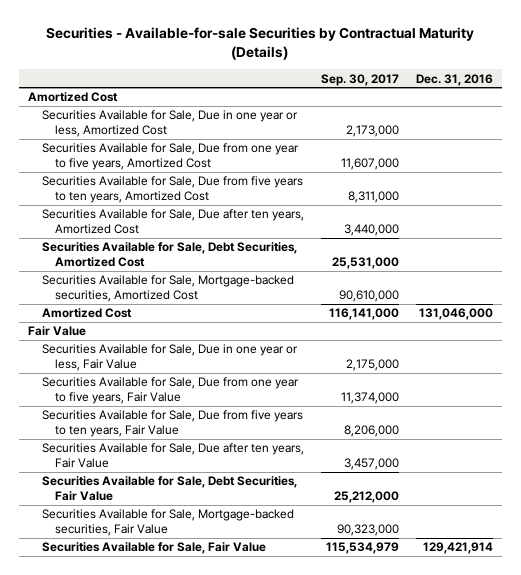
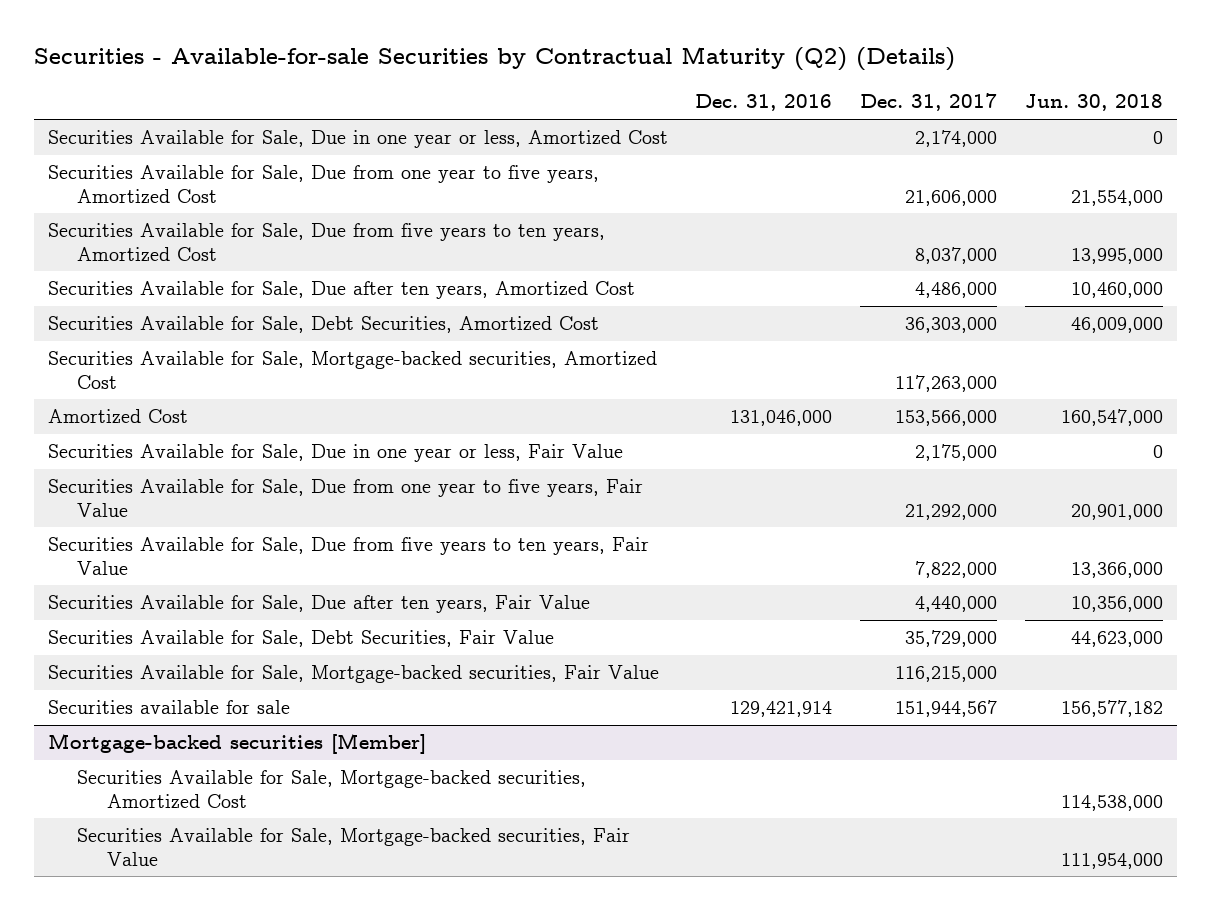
[46,26,475,60] Securities - Available-for-sale Securities by Contractual Maturity (Details) -> [33,47,955,72] Securities - Available-for-sale Securities by Contractual Maturity (Q2) (Details)
[320,73,399,86] Sep. 30, 2017 -> none
none -> [860,93,998,112] Dec. 31, 2017
none -> [1024,94,1163,112] Jun. 30, 2018
[27,92,118,103] Amortized Cost -> none
[27,326,86,337] Fair Value -> none
[41,542,266,555] Securities Available for Sale, Fair Value -> [47,700,290,715] Securities available for sale
none -> [47,733,426,755] Mortgage-backed securities [Member]
none -> [77,770,587,809] Securities Available for Sale, Mortgage-backed securities, Amortized Cost
none -> [77,828,631,866] Securities Available for Sale, Mortgage-backed securities, Fair Value

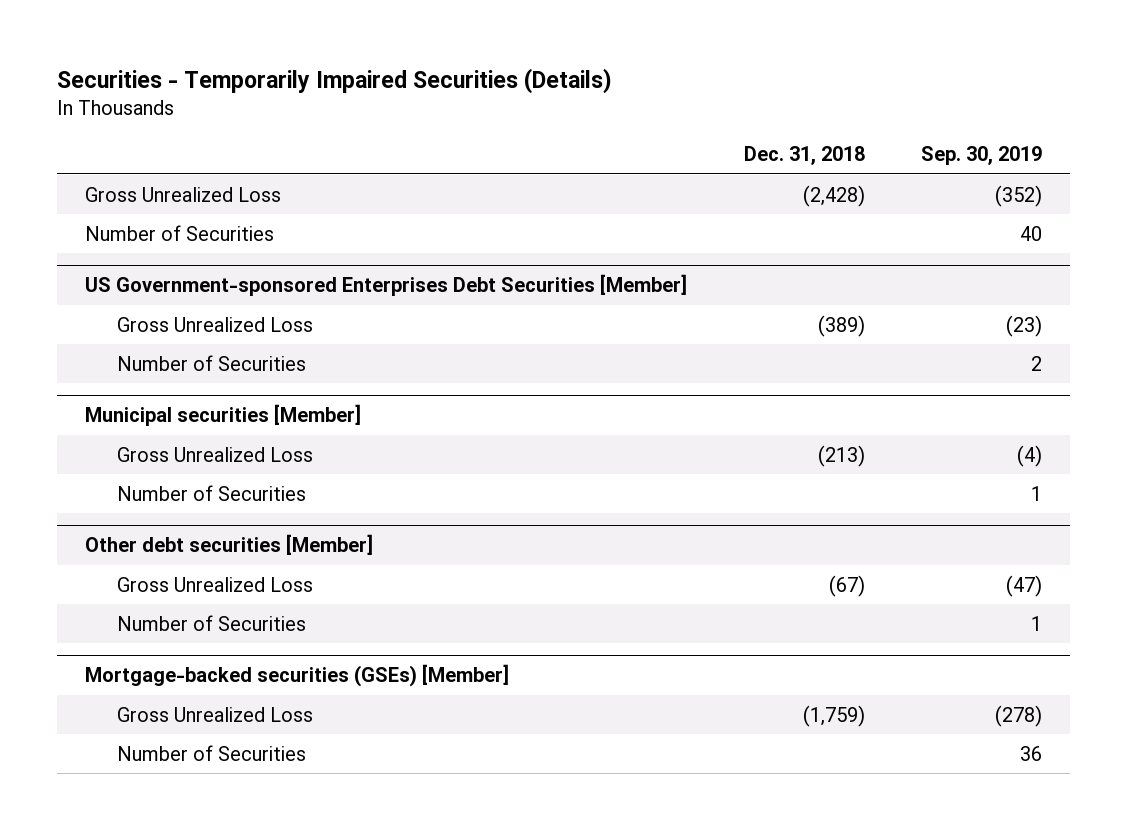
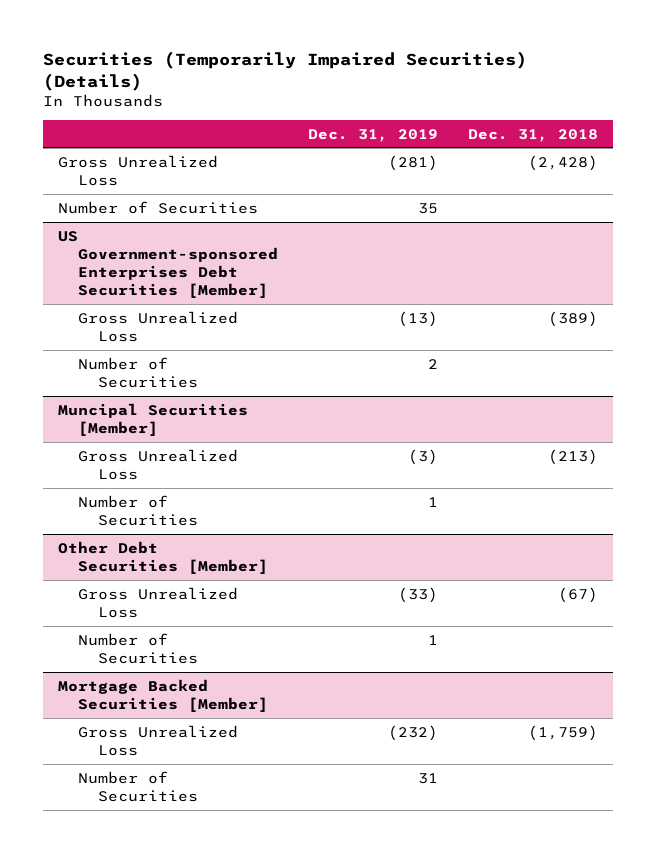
[57,68,613,95] Securities - Temporarily Impaired Securities (Details) -> [43,51,528,91] Securities (Temporarily Impaired Securities) (Details)
[921,146,1043,166] Sep. 30, 2019 -> none
none -> [307,128,438,142] Dec. 31, 2019
[85,404,362,427] Municipal securities [Member] -> [58,402,249,436] Muncipal Securities [Member]
[85,534,374,556] Other debt securities [Member] -> [58,540,269,574] Other Debt Securities [Member]
[85,664,510,688] Mortgage-backed securities (GSEs) [Member] -> [58,678,269,712] Mortgage Backed Securities [Member]

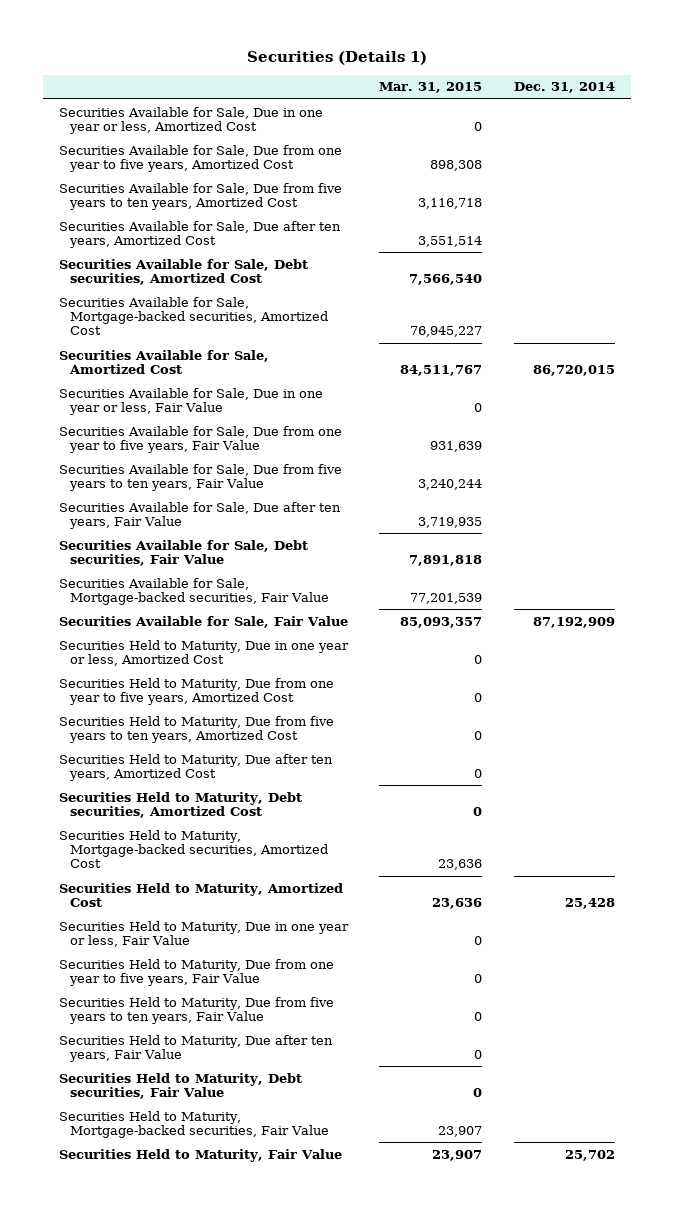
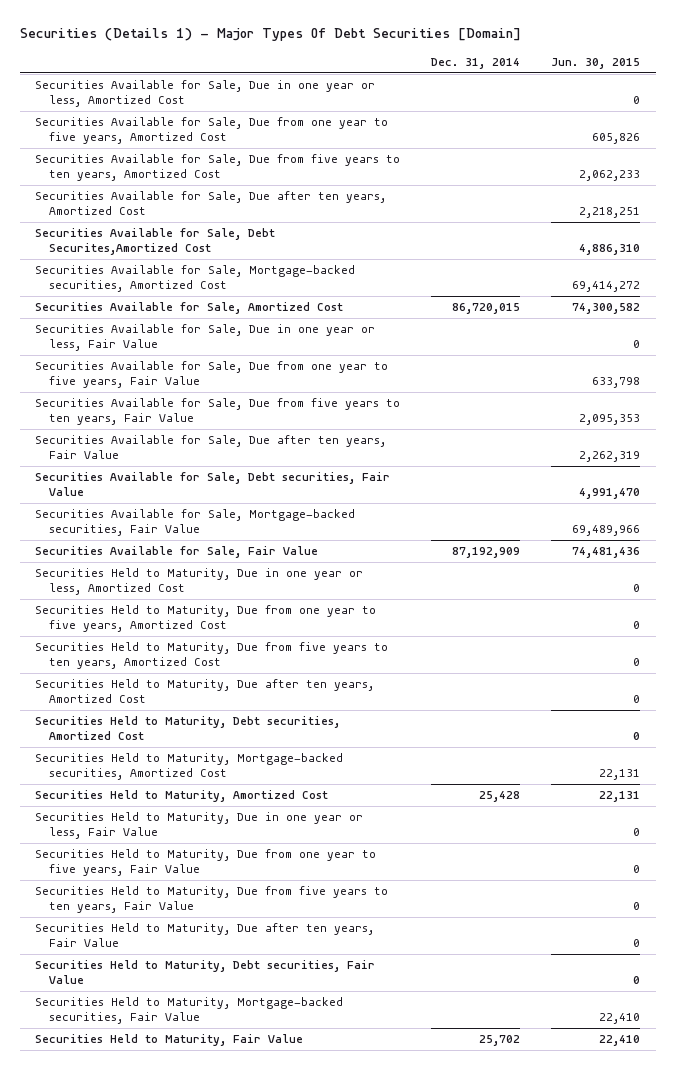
[246,51,427,66] Securities (Details 1) -> [19,28,521,42] Securities (Details 1) - Major Types Of Debt Securities [Domain]
[379,82,483,94] Mar. 31, 2015 -> none
none -> [551,57,641,69] Jun. 30, 2015
[58,258,308,285] Securities Available for Sale, Debt securities, Amortized Cost -> [35,228,276,255] Securities Available for Sale, Debt Securites,Amortized Cost

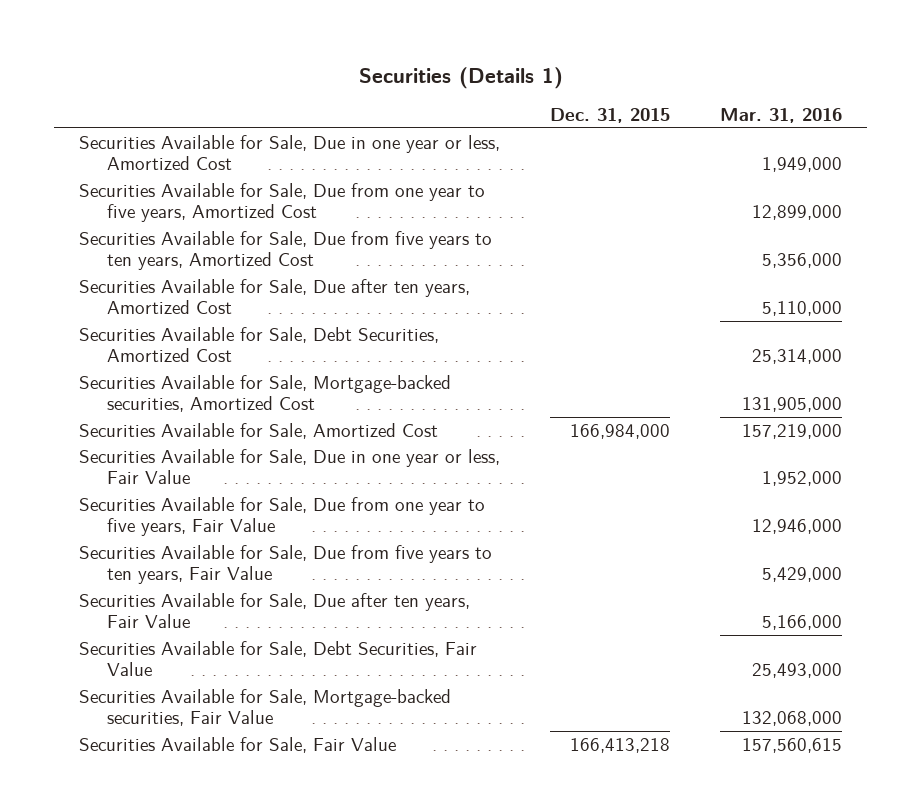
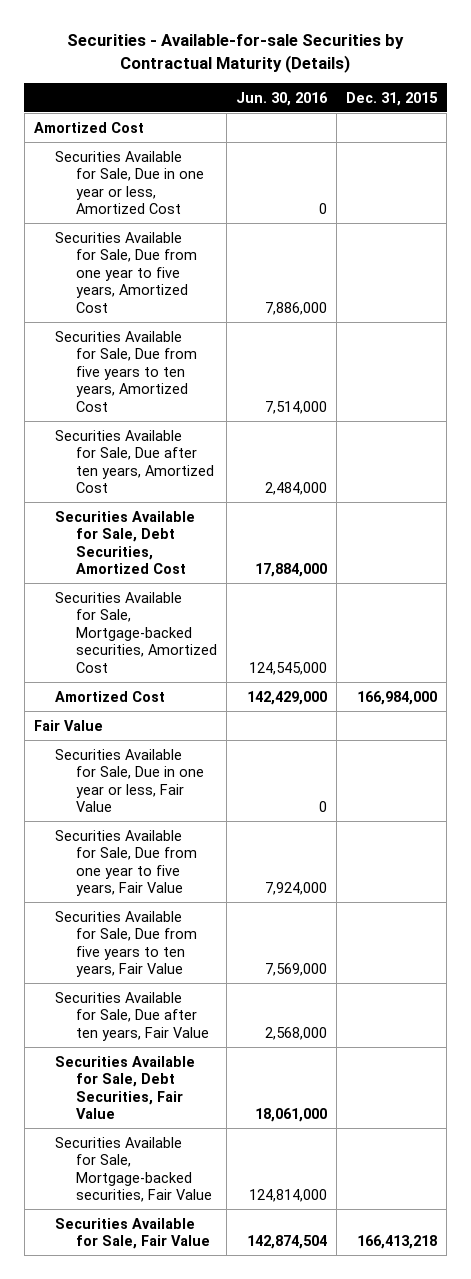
[358,66,563,89] Securities (Details 1) -> [67,34,405,73] Securities - Available-for-sale Securities by Contractual Maturity (Details)
[719,107,842,123] Mar. 31, 2016 -> none
none -> [235,91,328,106] Jun. 30, 2016
none -> [33,121,144,133] Amortized Cost
[79,422,439,439] Securities Available for Sale, Amortized Cost -> [54,690,165,702] Amortized Cost
none -> [33,719,103,731] Fair Value

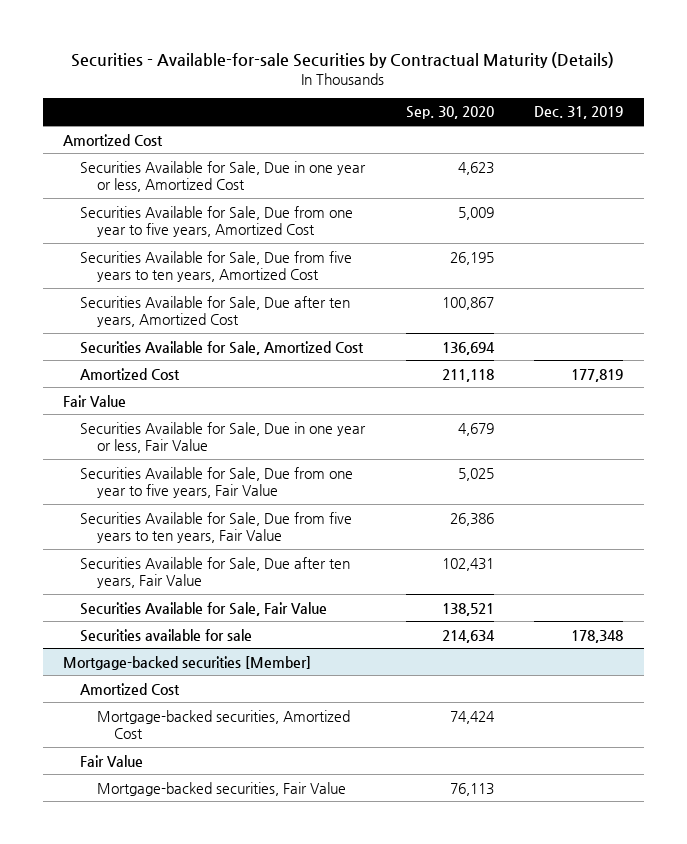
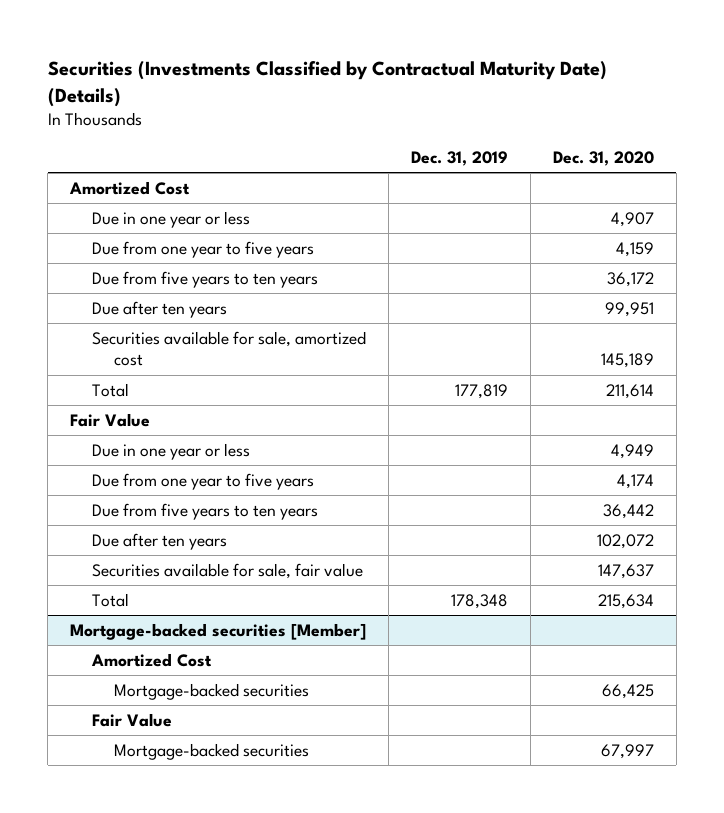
[71,51,615,68] Securities - Available-for-sale Securities by Contractual Maturity (Details) -> [47,60,607,107] Securities (Investments Classified by Contractual Maturity Date) (Details)
[405,106,494,120] Sep. 30, 2020 -> none
none -> [553,150,655,166] Dec. 31, 2020
[80,160,367,193] Securities Available for Sale, Due in one year or less, Amortized Cost -> [92,210,251,228] Due in one year or less
[80,205,354,238] Securities Available for Sale, Due from one year to five years, Amortized Cost -> [92,240,315,258] Due from one year to five years
[80,250,353,283] Securities Available for Sale, Due from five years to ten years, Amortized Cost -> [92,270,319,288] Due from five years to ten years
[80,295,351,328] Securities Available for Sale, Due after ten years, Amortized Cost -> [92,300,228,318] Due after ten years
[80,340,365,355] Securities Available for Sale, Amortized Cost -> [92,330,367,367] Securities available for sale, amortized cost
[80,367,181,380] Amortized Cost -> [92,382,130,397] Total
[80,421,367,454] Securities Available for Sale, Due in one year or less, Fair Value -> [92,442,251,460] Due in one year or less
[80,466,354,499] Securities Available for Sale, Due from one year to five years, Fair Value -> [92,472,315,490] Due from one year to five years
[80,511,353,544] Securities Available for Sale, Due from five years to ten years, Fair Value -> [92,502,319,520] Due from five years to ten years
[80,556,351,589] Securities Available for Sale, Due after ten years, Fair Value -> [92,532,228,550] Due after ten years
[80,601,328,616] Securities Available for Sale, Fair Value -> [92,562,364,579] Securities available for sale, fair value
[80,628,253,642] Securities available for sale -> [92,592,130,607] Total
[96,709,350,740] Mortgage-backed securities, Amortized Cost -> [113,682,309,700] Mortgage-backed securities
[96,781,346,796] Mortgage-backed securities, Fair Value -> [113,742,309,760] Mortgage-backed securities

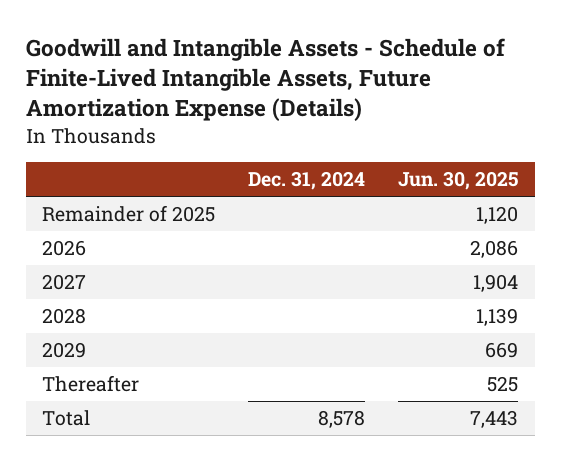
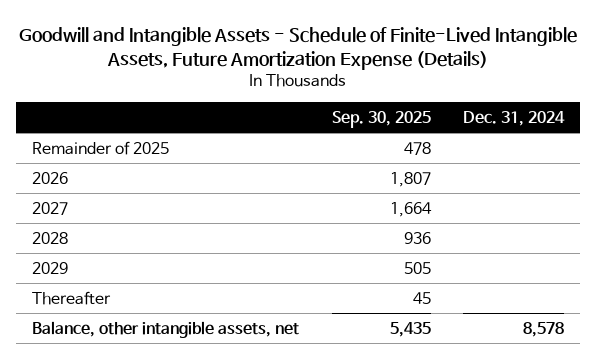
[398,171,519,191] Jun. 30, 2025 -> none
none -> [331,110,431,128] Sep. 30, 2025
[42,410,91,427] Total -> [32,320,300,338] Balance, other intangible assets, net

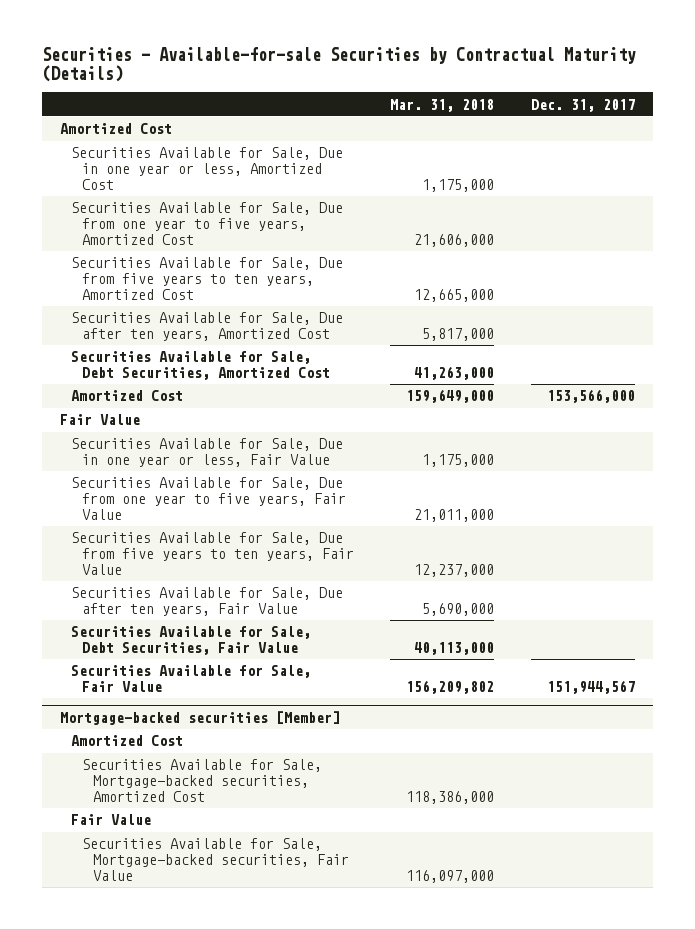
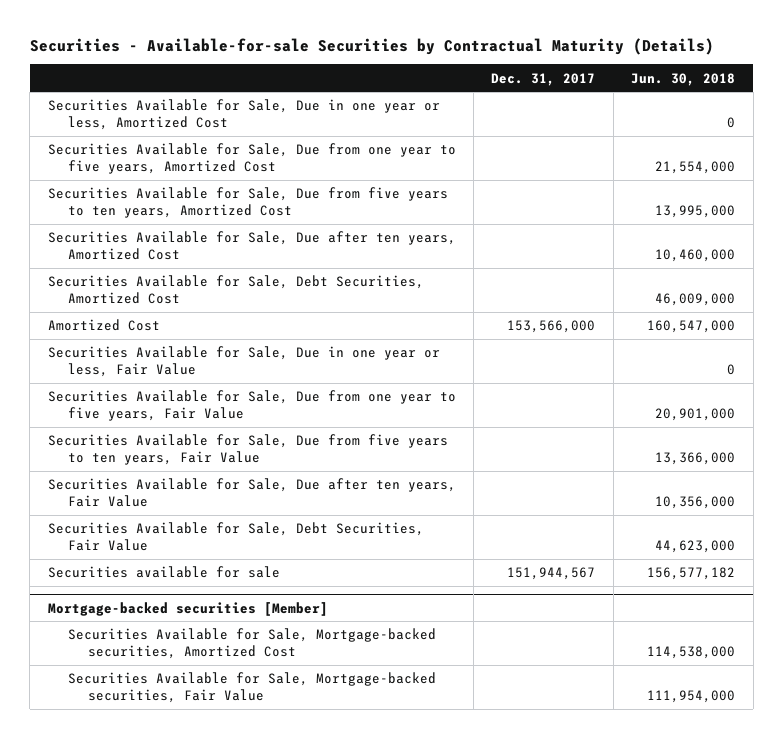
[390,98,495,112] Mar. 31, 2018 -> none
none -> [631,72,736,86] Jun. 30, 2018
[60,123,173,135] Amortized Cost -> none
[60,414,141,426] Fair Value -> none
[71,665,312,693] Securities Available for Sale, Fair Value -> [47,566,280,579] Securities available for sale
[71,735,184,747] Amortized Cost -> none
[71,814,152,826] Fair Value -> none

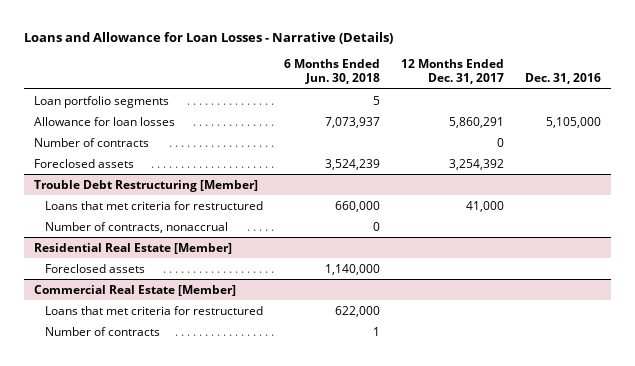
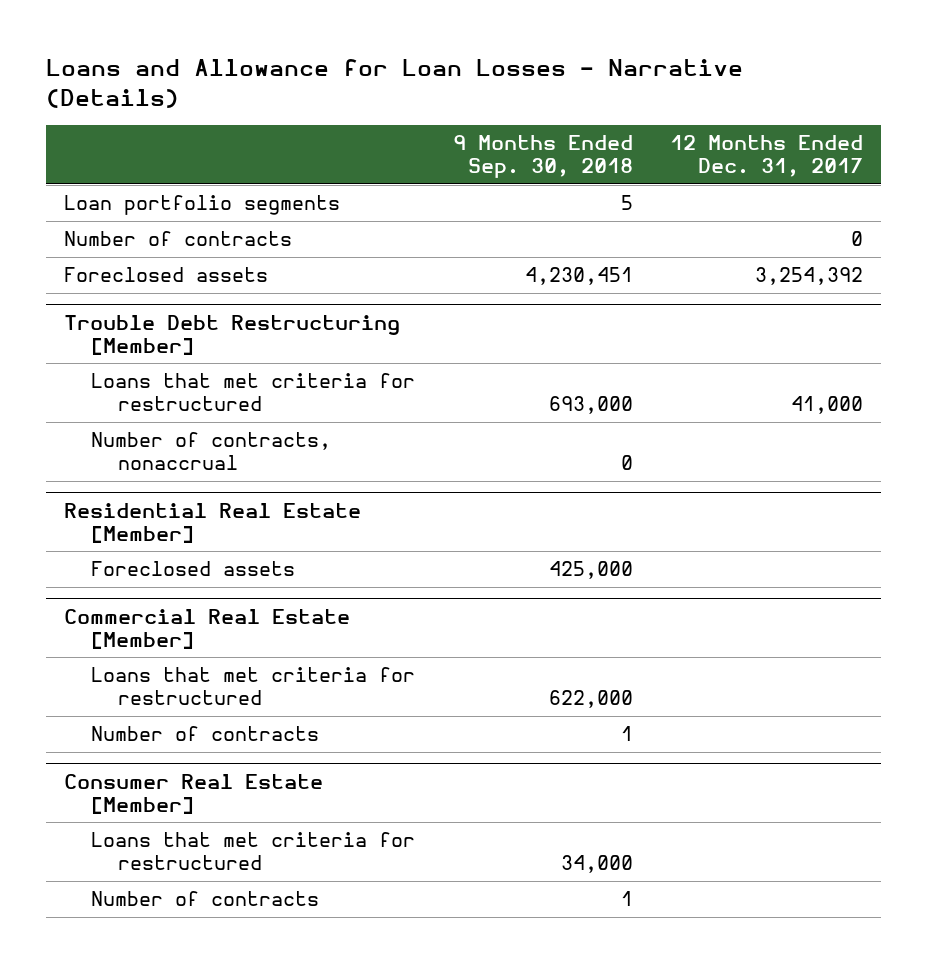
[284,58,381,84] 6 Months Ended Jun. 30, 2018 -> none
[524,72,601,84] Dec. 31, 2016 -> none
none -> [452,135,633,179] 9 Months Ended Sep. 30, 2018
[34,116,176,126] Allowance for loan losses -> none
none -> [64,773,324,814] Consumer Real Estate [Member]
none -> [91,832,416,871] Loans that met criteria for restructured
none -> [91,891,320,907] Number of contracts

